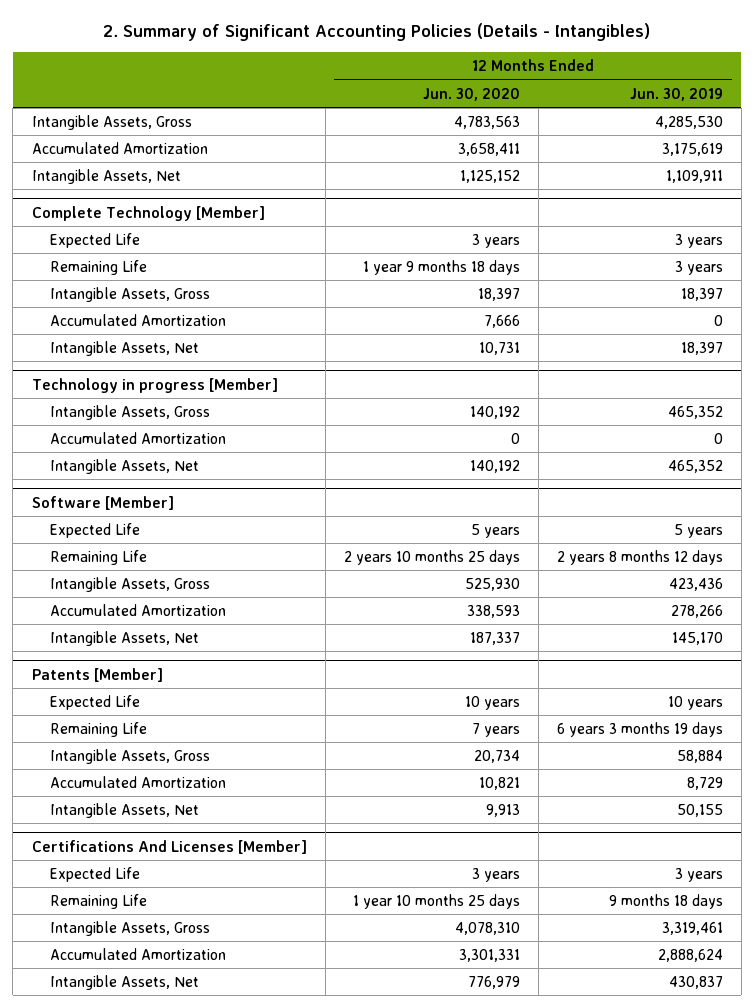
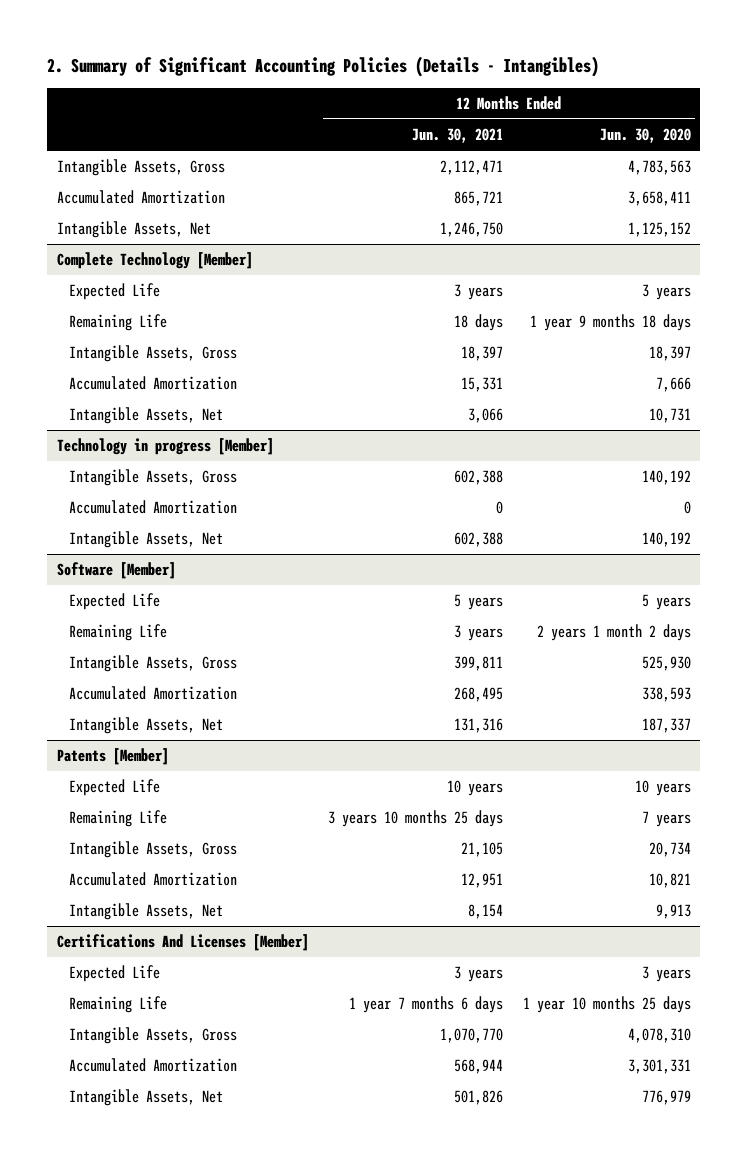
[629,87,723,101] Jun. 30, 2019 -> none
none -> [412,128,504,144] Jun. 30, 2021
[343,549,520,565] 2 years 10 months 25 days -> [536,624,691,642] 2 years 1 month 2 days

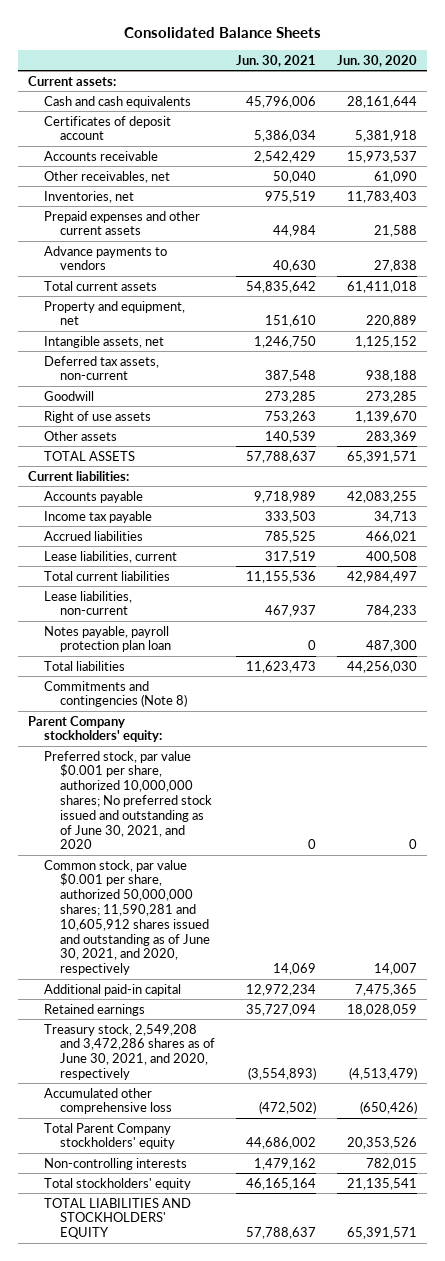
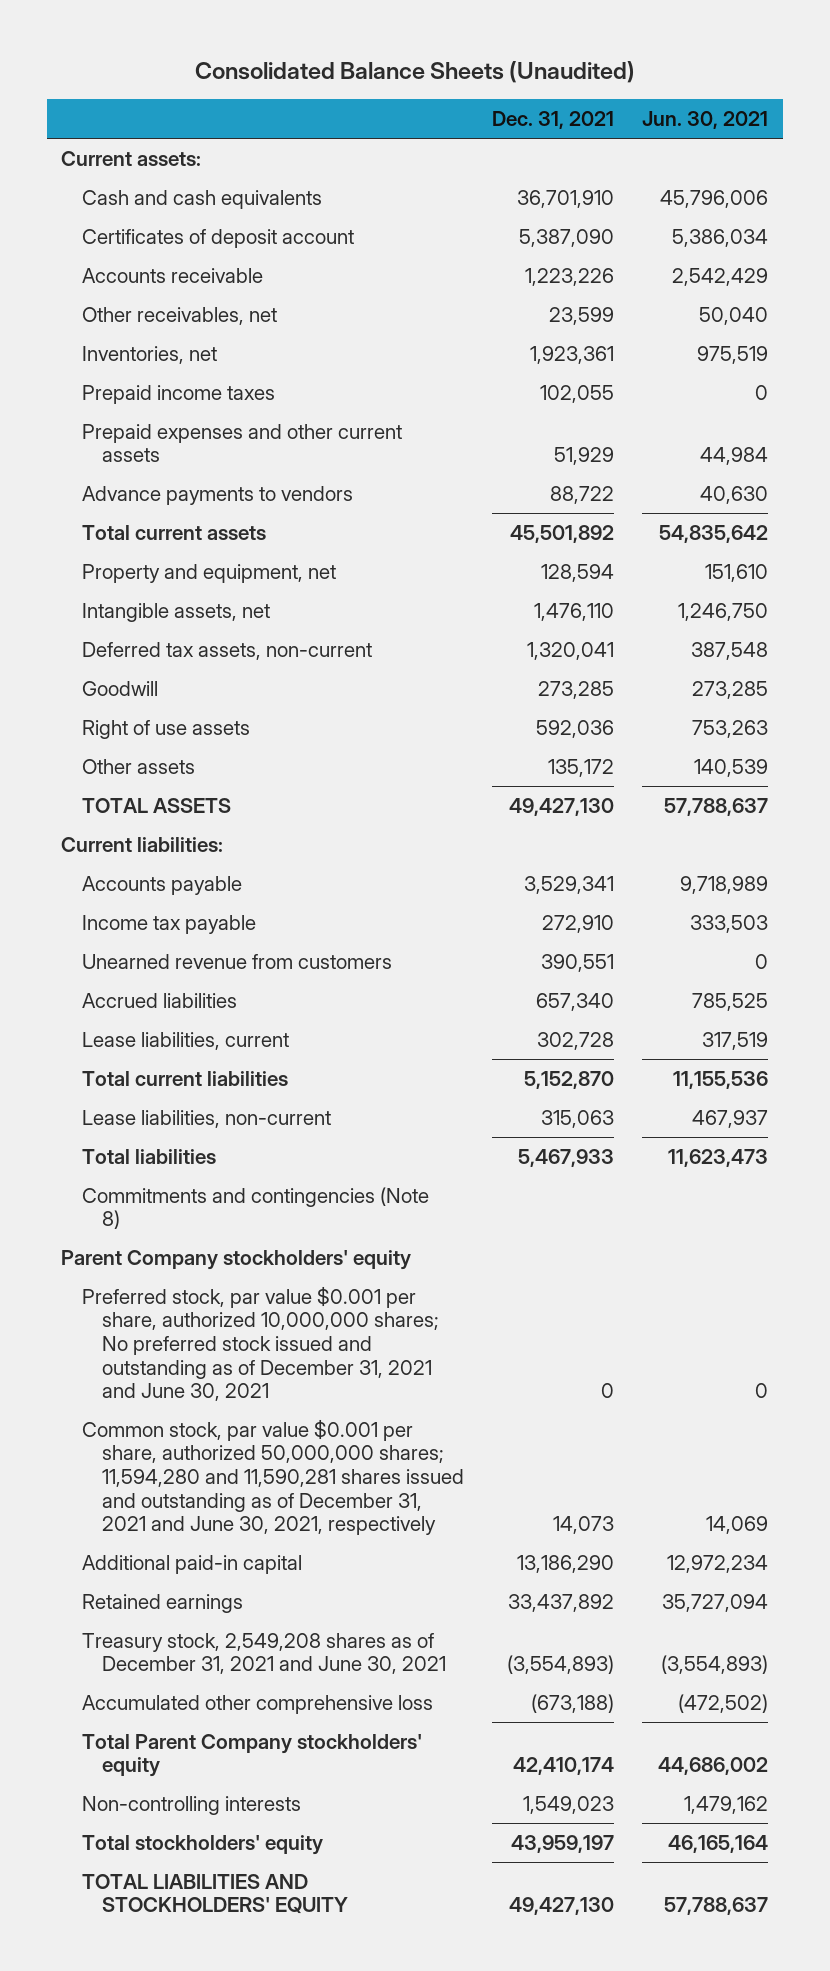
[123,26,321,38] Consolidated Balance Sheets -> [194,61,635,84] Consolidated Balance Sheets (Unaudited)
[336,54,417,67] Jun. 30, 2020 -> none
none -> [492,111,615,130] Dec. 31, 2021
none -> [81,384,275,404] Prepaid income taxes
none -> [81,953,392,969] Unearned revenue from customers
[44,625,172,653] Notes payable, payroll protection plan loan -> none
[28,715,163,743] Parent Company stockholders' equity: -> [61,1249,412,1270] Parent Company stockholders' equity
[44,750,213,850] Preferred stock, par value $0.001 per share, authorized 10,000,000 shares; No preferred stock issued and outstanding as of June 30, 2021, and 2020 -> [81,1285,440,1402] Preferred stock, par value $0.001 per share, authorized 10,000,000 shares; No preferred stock issued and outstanding as of December 31, 2021 and June 30, 2021
[44,859,211,976] Common stock, par value $0.001 per share, authorized 50,000,000 shares; 11,590,281 and 10,605,912 shares issued and outstanding as of June 30, 2021, and 2020, respectively -> [81,1418,465,1536] Common stock, par value $0.001 per share, authorized 50,000,000 shares; 11,594,280 and 11,590,281 shares issued and outstanding as of December 31, 2021 and June 30, 2021, respectively
[44,1023,216,1080] Treasury stock, 2,549,208 and 3,472,286 shares as of June 30, 2021, and 2020, respectively -> [81,1632,447,1675] Treasury stock, 2,549,208 shares as of December 31, 2021 and June 30, 2021

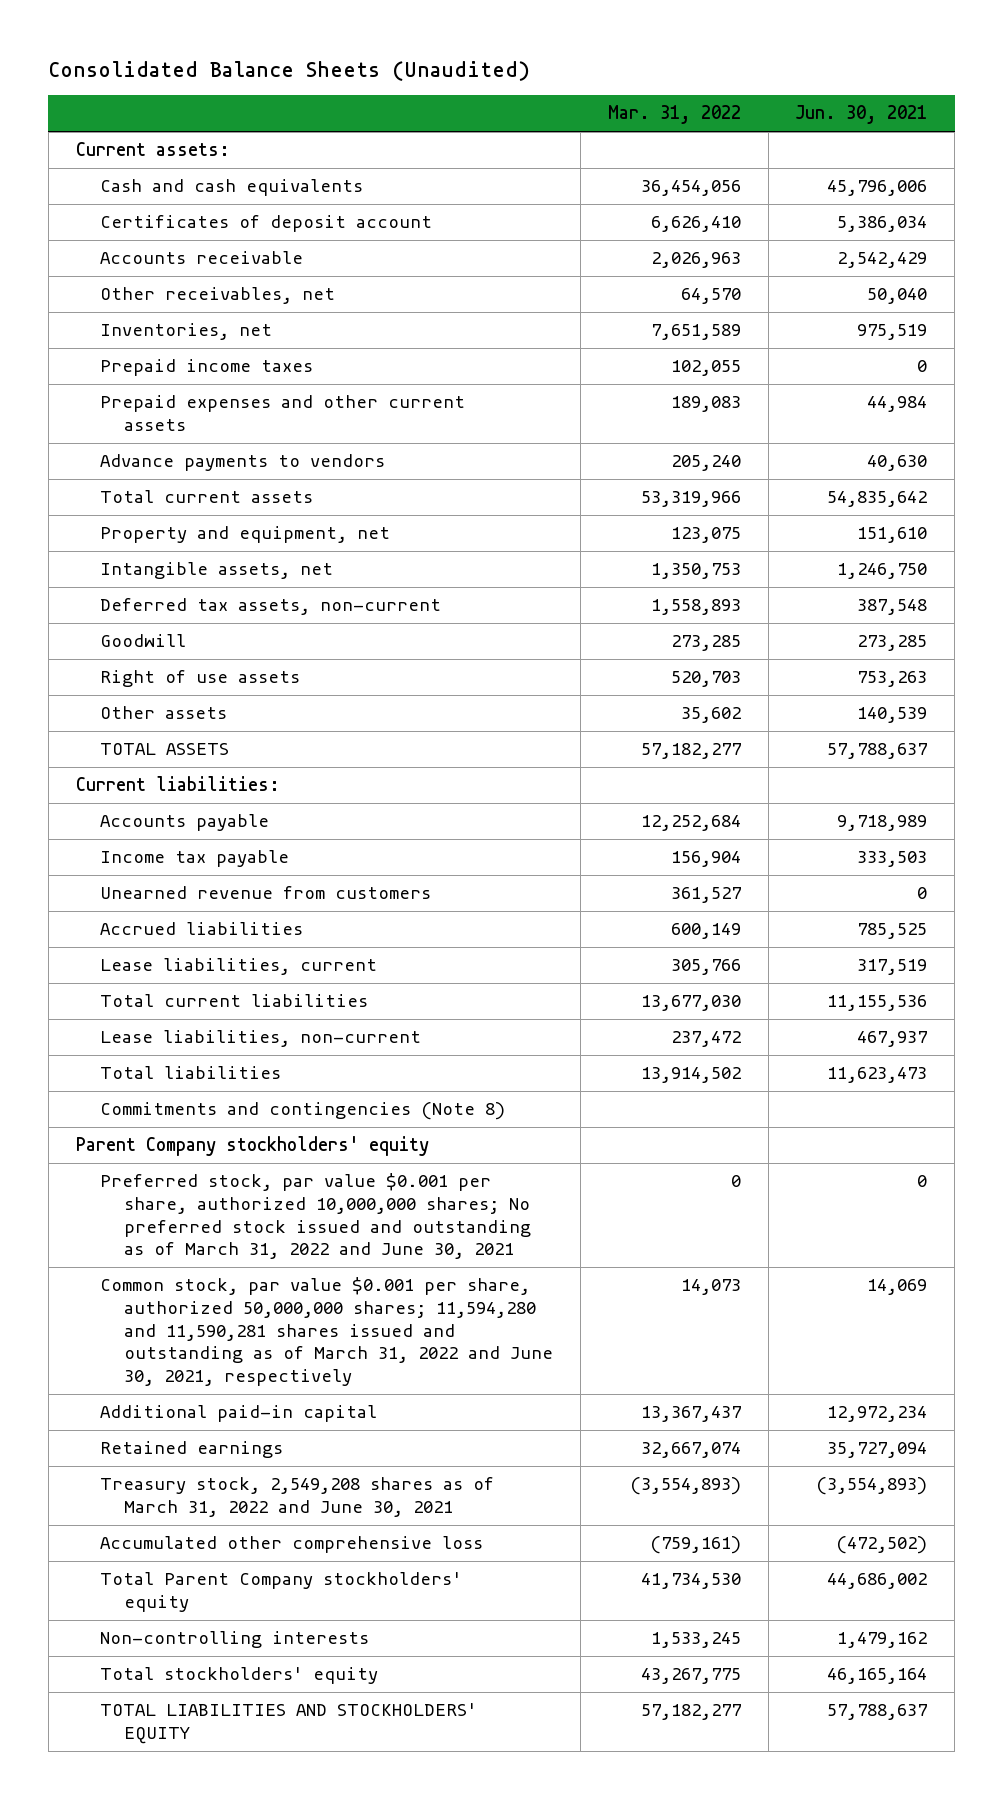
[492,111,615,130] Dec. 31, 2021 -> none
none -> [607,105,741,125] Mar. 31, 2022
[81,1285,440,1402] Preferred stock, par value $0.001 per share, authorized 10,000,000 shares; No preferred stock issued and outstanding as of December 31, 2021 and June 30, 2021 -> [100,1173,532,1260] Preferred stock, par value $0.001 per share, authorized 10,000,000 shares; No preferred stock issued and outstanding as of March 31, 2022 and June 30, 2021
[81,1418,465,1536] Common stock, par value $0.001 per share, authorized 50,000,000 shares; 11,594,280 and 11,590,281 shares issued and outstanding as of December 31, 2021 and June 30, 2021, respectively -> [100,1277,554,1386] Common stock, par value $0.001 per share, authorized 50,000,000 shares; 11,594,280 and 11,590,281 shares issued and outstanding as of March 31, 2022 and June 30, 2021, respectively
[81,1632,447,1675] Treasury stock, 2,549,208 shares as of December 31, 2021 and June 30, 2021 -> [100,1477,495,1517] Treasury stock, 2,549,208 shares as of March 31, 2022 and June 30, 2021

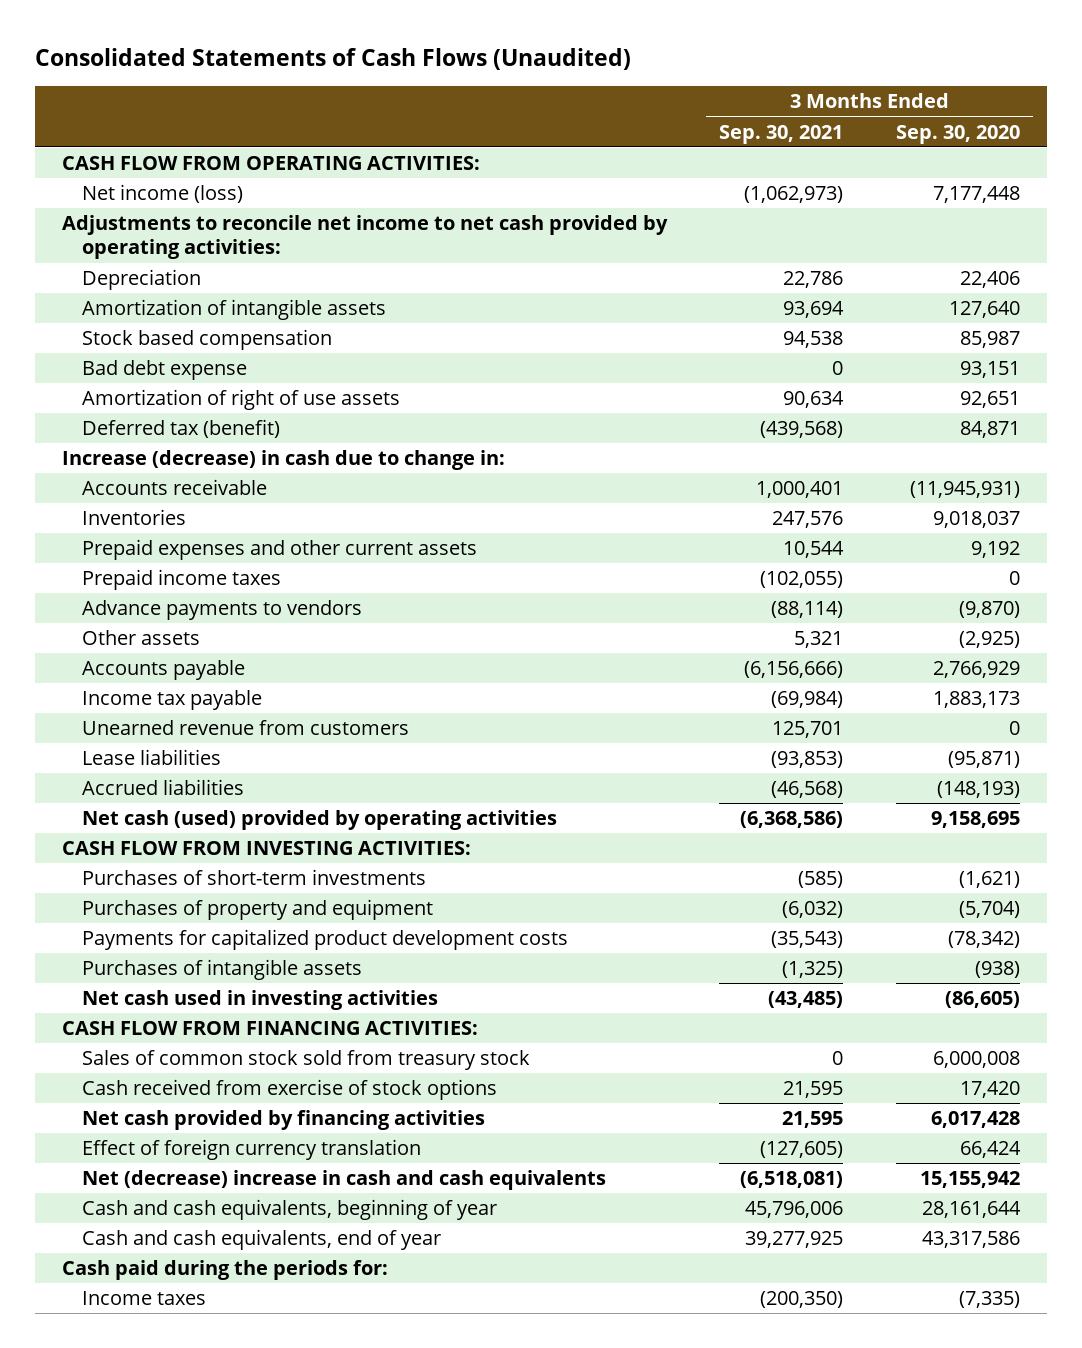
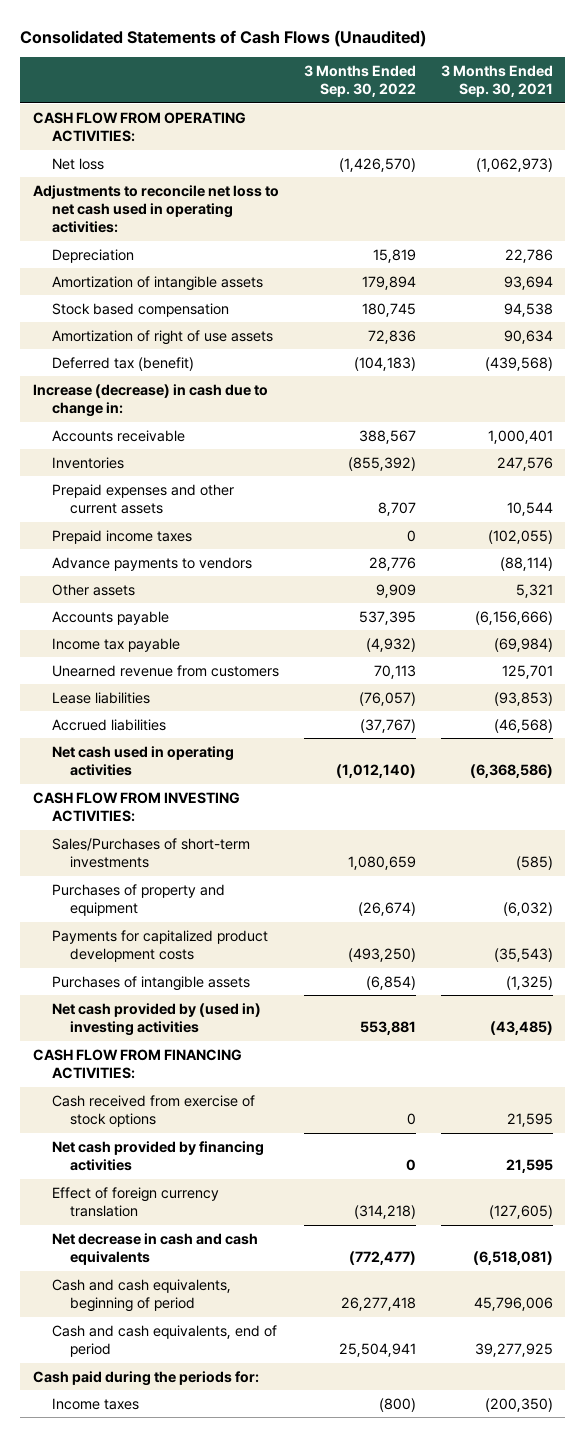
[896,124,1021,144] Sep. 30, 2020 -> none
none -> [303,64,416,98] 3 Months Ended Sep. 30, 2022
[81,184,243,204] Net income (loss) -> [51,157,104,170] Net loss
[61,215,668,260] Adjustments to reconcile net income to net cash provided by operating activities: -> [32,184,279,234] Adjustments to reconcile net loss to net cash used in operating activities:
[81,360,247,381] Bad debt expense -> none
[81,810,557,831] Net cash (used) provided by operating activities -> [51,745,234,777] Net cash used in operating activities
[81,869,426,886] Purchases of short-term investments -> [51,837,250,869] Sales/Purchases of short-term investments
[81,990,438,1011] Net cash used in investing activities -> [51,1002,261,1037] Net cash provided by (used in) investing activities
[81,1050,530,1071] Sales of common stock sold from treasury stock -> none
[81,1170,606,1191] Net (decrease) increase in cash and cash equivalents -> [51,1232,258,1266] Net decrease in cash and cash equivalents
[81,1199,497,1221] Cash and cash equivalents, beginning of year -> [51,1278,231,1313] Cash and cash equivalents, beginning of period
[81,1229,441,1251] Cash and cash equivalents, end of year -> [51,1324,277,1358] Cash and cash equivalents, end of period

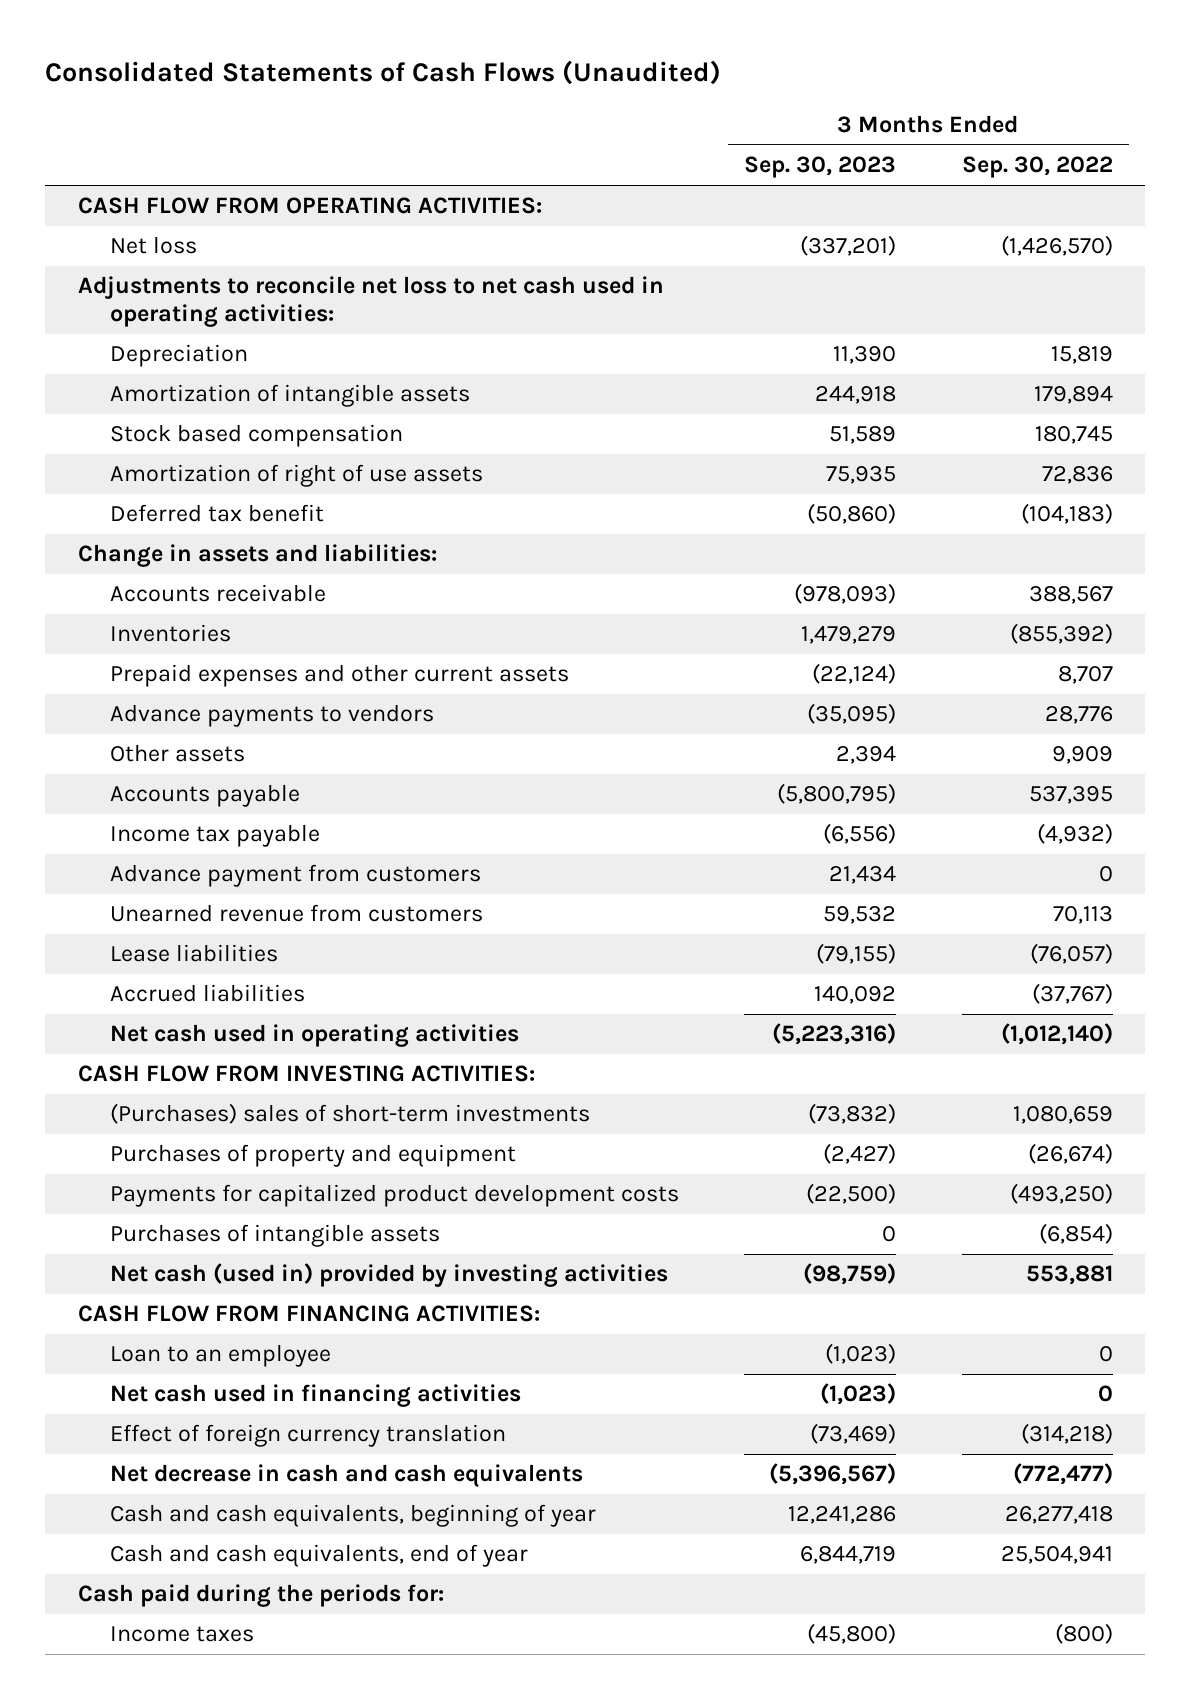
[440,64,553,98] 3 Months Ended Sep. 30, 2021 -> none
none -> [744,156,897,179] Sep. 30, 2023
[51,356,194,371] Deferred tax (benefit) -> [110,504,325,523] Deferred tax benefit
[32,383,268,418] Increase (decrease) in cash due to change in: -> [77,544,437,568] Change in assets and liabilities:
[51,529,192,544] Prepaid income taxes -> none
none -> [110,864,482,888] Advance payment from customers
[51,837,250,869] Sales/Purchases of short-term investments -> [110,1103,591,1125] (Purchases) sales of short-term investments
[51,1002,261,1037] Net cash provided by (used in) investing activities -> [110,1263,669,1288] Net cash (used in) provided by investing activities
[51,1094,255,1128] Cash received from exercise of stock options -> none
none -> [110,1344,332,1368] Loan to an employee
[51,1140,264,1172] Net cash provided by financing activities -> [110,1384,522,1408] Net cash used in financing activities
[51,1278,231,1313] Cash and cash equivalents, beginning of period -> [110,1504,597,1528] Cash and cash equivalents, beginning of year
[51,1324,277,1358] Cash and cash equivalents, end of period -> [110,1544,529,1568] Cash and cash equivalents, end of year

